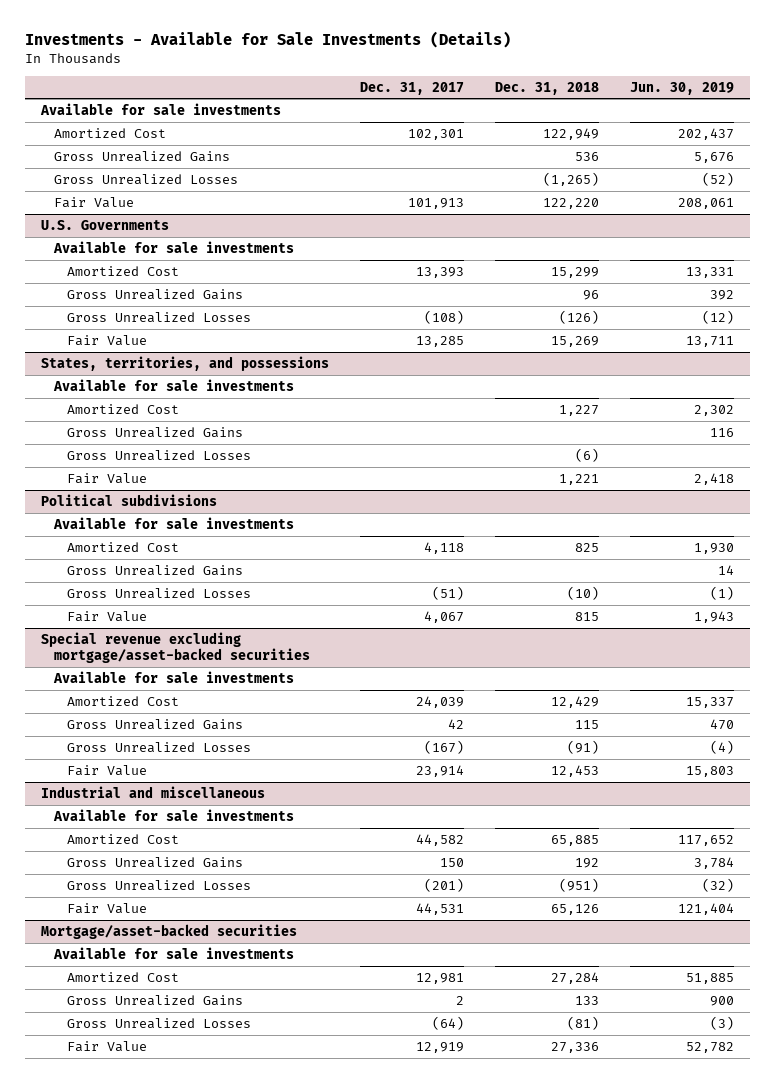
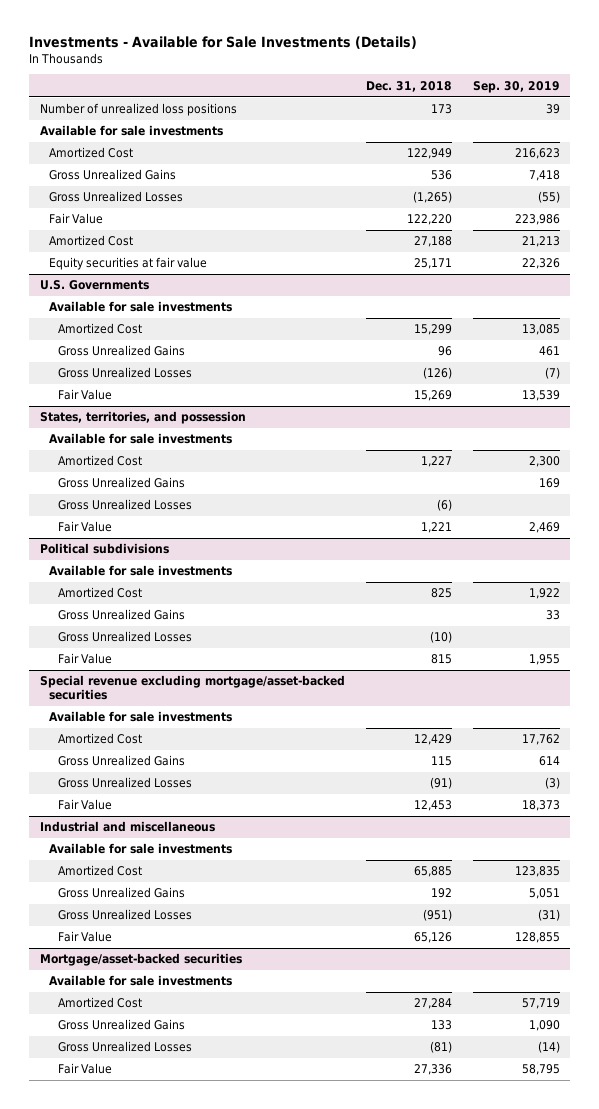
[359,81,464,95] Dec. 31, 2017 -> none
[630,81,735,95] Jun. 30, 2019 -> none
none -> [472,80,560,93] Sep. 30, 2019
none -> [39,103,237,117] Number of unrealized loss positions
none -> [48,235,133,247] Amortized Cost
none -> [48,257,207,271] Equity securities at fair value
[40,355,329,371] States, territories, and possessions -> [39,411,246,425] States, territories, and possession

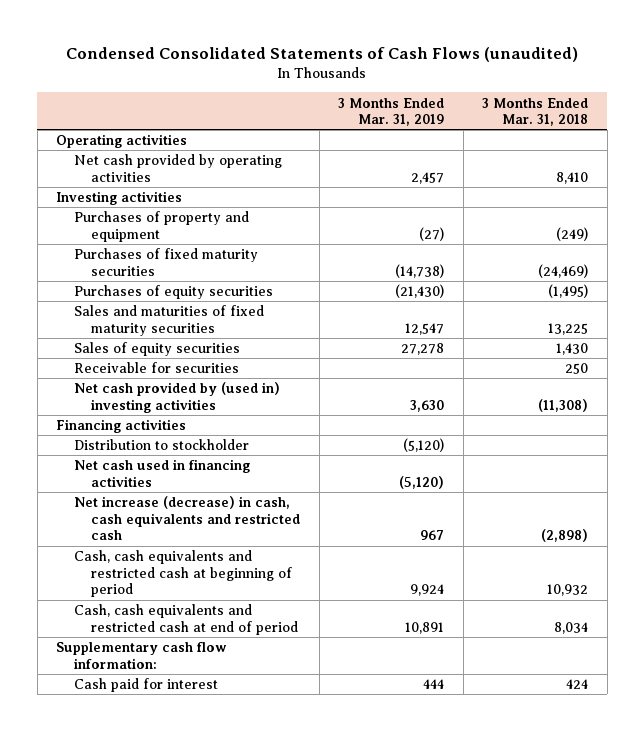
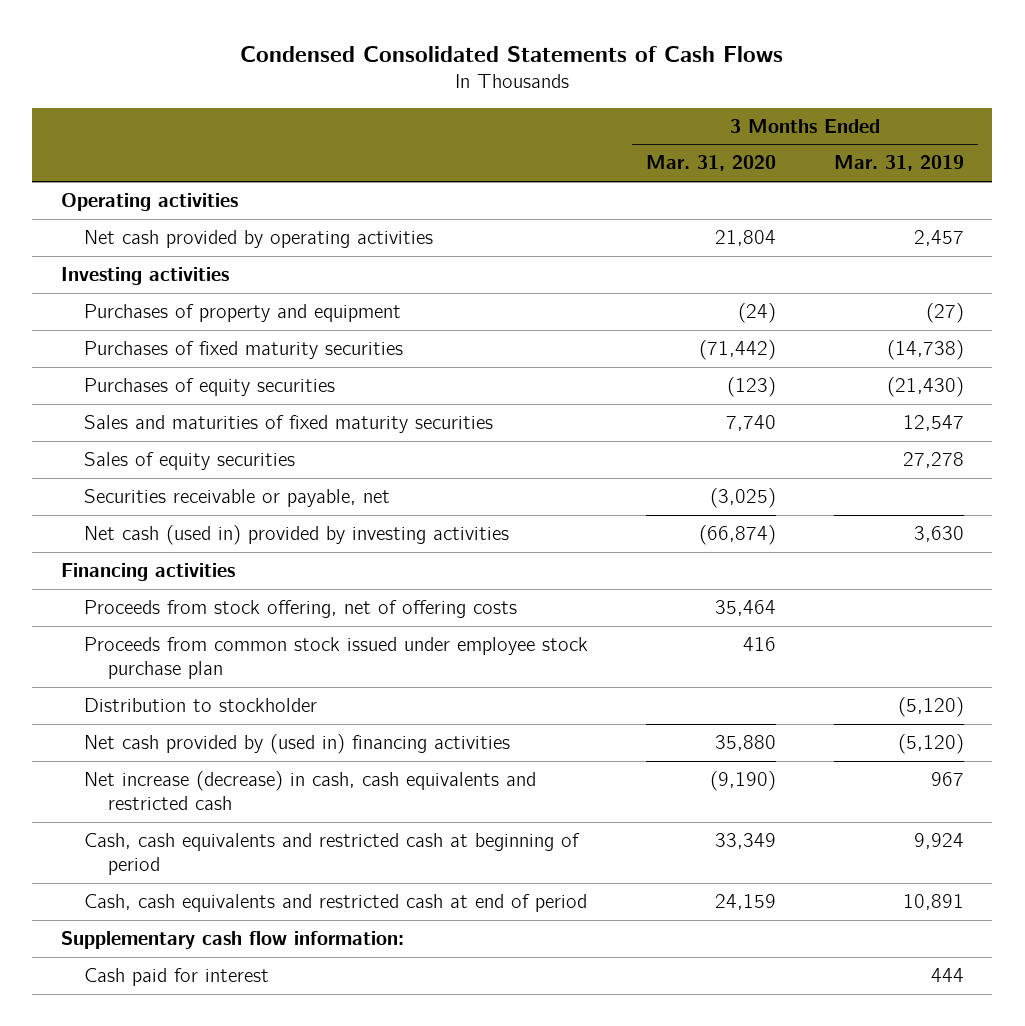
[66,47,579,63] Condensed Consolidated Statements of Cash Flows (unaudited) -> [240,46,784,63] Condensed Consolidated Statements of Cash Flows
[482,97,589,127] 3 Months Ended Mar. 31, 2018 -> none
none -> [646,155,777,172] Mar. 31, 2020
[73,362,239,374] Receivable for securities -> none
none -> [84,488,391,507] Securities receivable or payable, net
[73,382,280,413] Net cash provided by (used in) investing activities -> [84,524,510,545] Net cash (used in) provided by investing activities
none -> [84,599,518,618] Proceeds from stock offering, net of offering costs
none -> [84,636,589,680] Proceeds from common stock issued under employee stock purchase plan
[73,459,250,487] Net cash used in financing activities -> [84,733,511,754] Net cash provided by (used in) financing activities

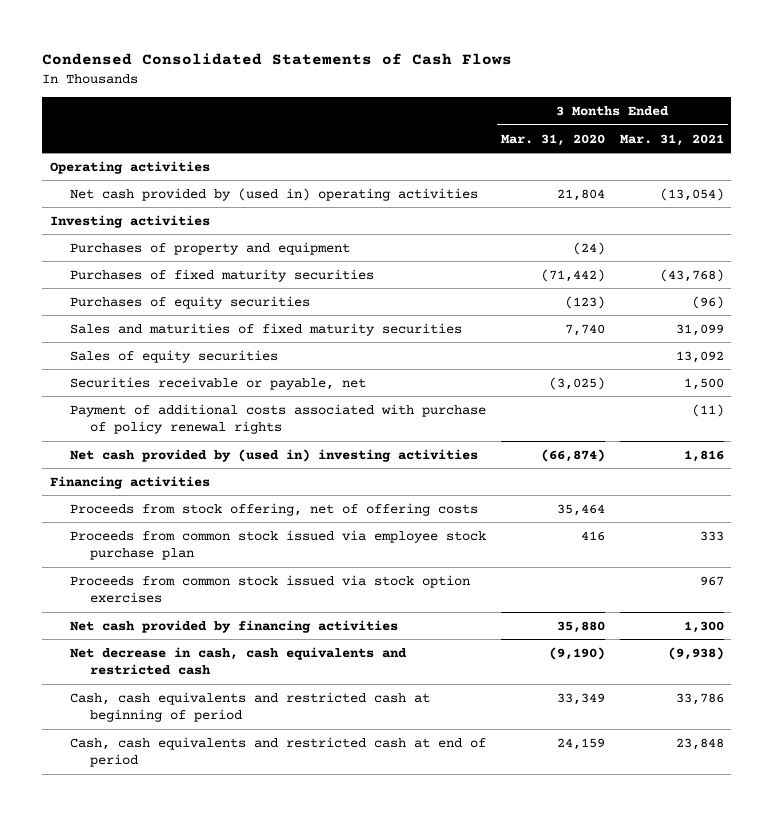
[833,155,964,172] Mar. 31, 2019 -> none
none -> [619,133,724,146] Mar. 31, 2021
[84,229,434,248] Net cash provided by operating activities -> [70,187,479,201] Net cash provided by (used in) operating activities
none -> [70,403,487,435] Payment of additional costs associated with purchase of policy renewal rights
[84,524,510,545] Net cash (used in) provided by investing activities -> [70,448,479,462] Net cash provided by (used in) investing activities
[84,697,318,712] Distribution to stockholder -> none
[84,636,589,680] Proceeds from common stock issued under employee stock purchase plan -> [70,529,487,561] Proceeds from common stock issued via employee stock purchase plan
none -> [70,574,471,604] Proceeds from common stock issued via stock option exercises
[84,733,511,754] Net cash provided by (used in) financing activities -> [70,619,399,633] Net cash provided by financing activities
[84,770,537,811] Net increase (decrease) in cash, cash equivalents and restricted cash -> [70,646,408,676] Net decrease in cash, cash equivalents and restricted cash
[61,930,405,949] Supplementary cash flow information: -> none
[84,967,270,986] Cash paid for interest -> none

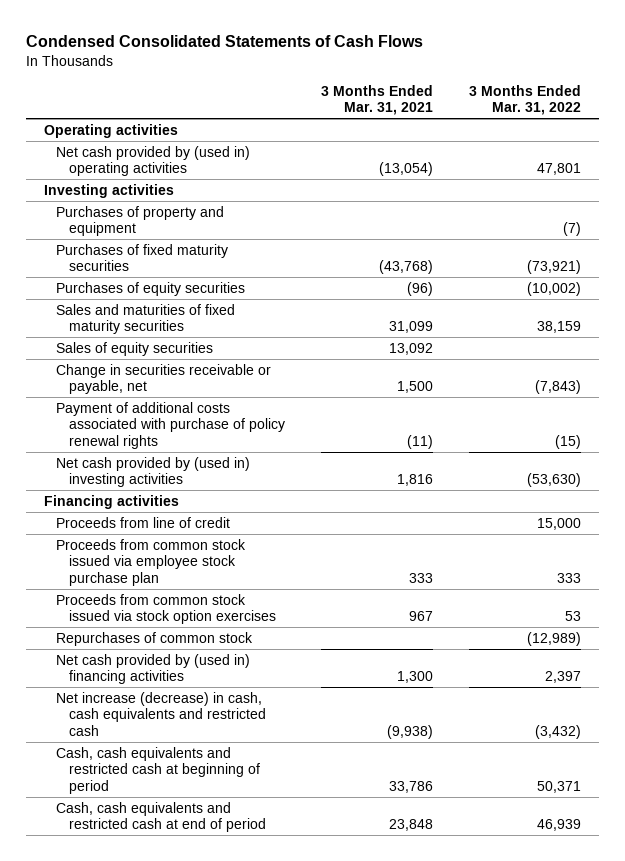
[500,133,605,146] Mar. 31, 2020 -> none
none -> [468,84,581,116] 3 Months Ended Mar. 31, 2022
[70,376,367,390] Securities receivable or payable, net -> [56,363,272,395] Change in securities receivable or payable, net
[70,502,479,516] Proceeds from stock offering, net of offering costs -> none
none -> [56,516,231,528] Proceeds from line of credit
none -> [56,631,254,646] Repurchases of common stock
[70,619,399,633] Net cash provided by financing activities -> [56,653,251,685] Net cash provided by (used in) financing activities
[70,646,408,676] Net decrease in cash, cash equivalents and restricted cash -> [56,691,266,737] Net increase (decrease) in cash, cash equivalents and restricted cash

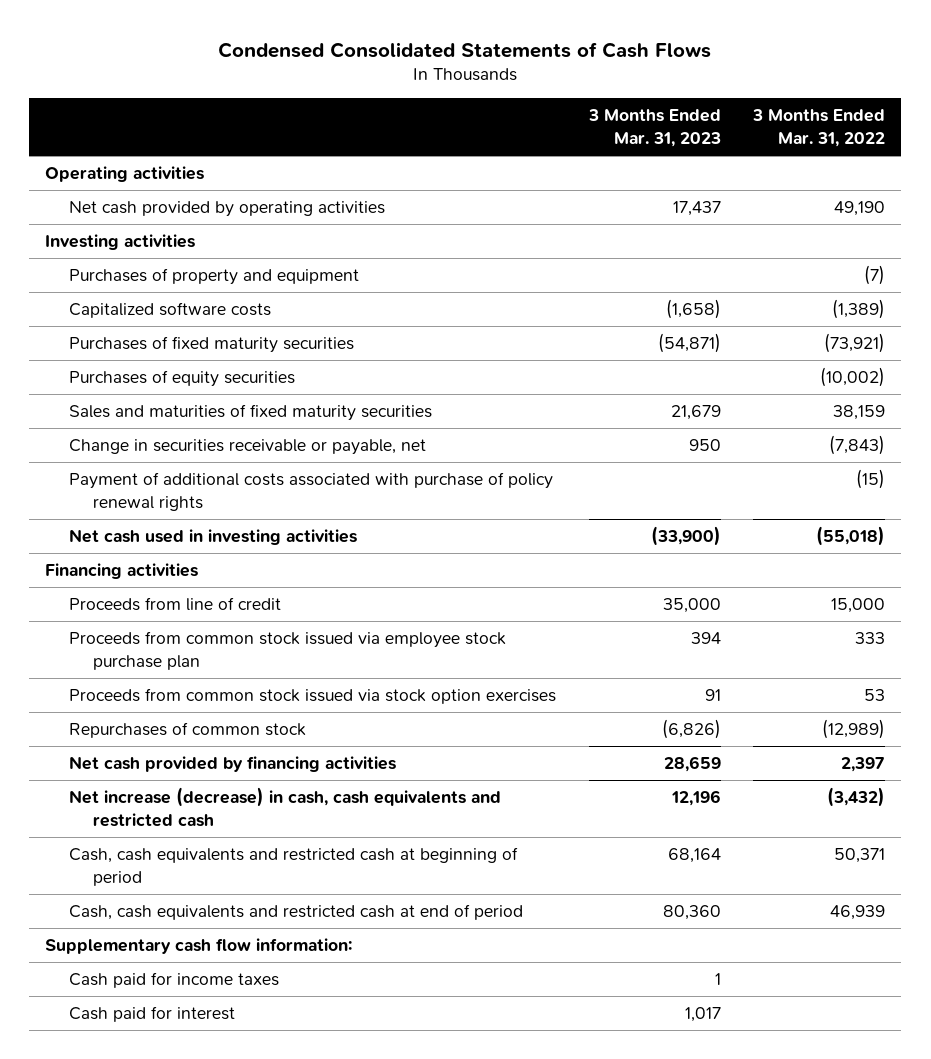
[320,84,433,116] 3 Months Ended Mar. 31, 2021 -> none
none -> [587,109,721,148] 3 Months Ended Mar. 31, 2023
[56,145,251,177] Net cash provided by (used in) operating activities -> [68,201,385,218] Net cash provided by operating activities
[536,163,581,176] 47,801 -> [834,201,886,217] 49,190
none -> [68,302,271,319] Capitalized software costs
[56,341,214,356] Sales of equity securities -> none
[56,456,251,488] Net cash provided by (used in) investing activities -> [68,529,357,546] Net cash used in investing activities
[526,473,581,488] (53,630) -> [816,526,886,547] (55,018)
[56,653,251,685] Net cash provided by (used in) financing activities -> [68,756,396,773] Net cash provided by financing activities
none -> [45,938,353,955] Supplementary cash flow information:
none -> [68,972,279,989] Cash paid for income taxes
none -> [68,1006,235,1023] Cash paid for interest

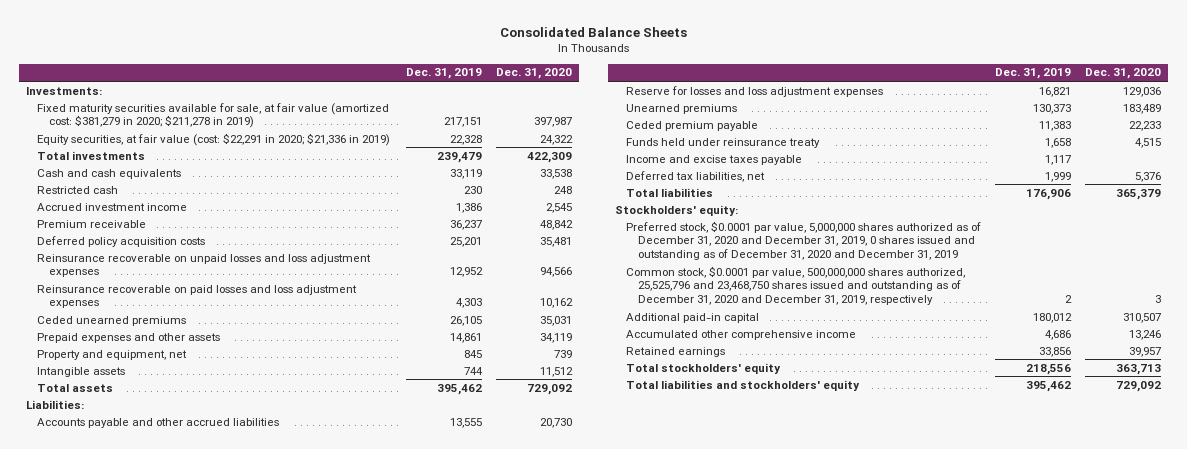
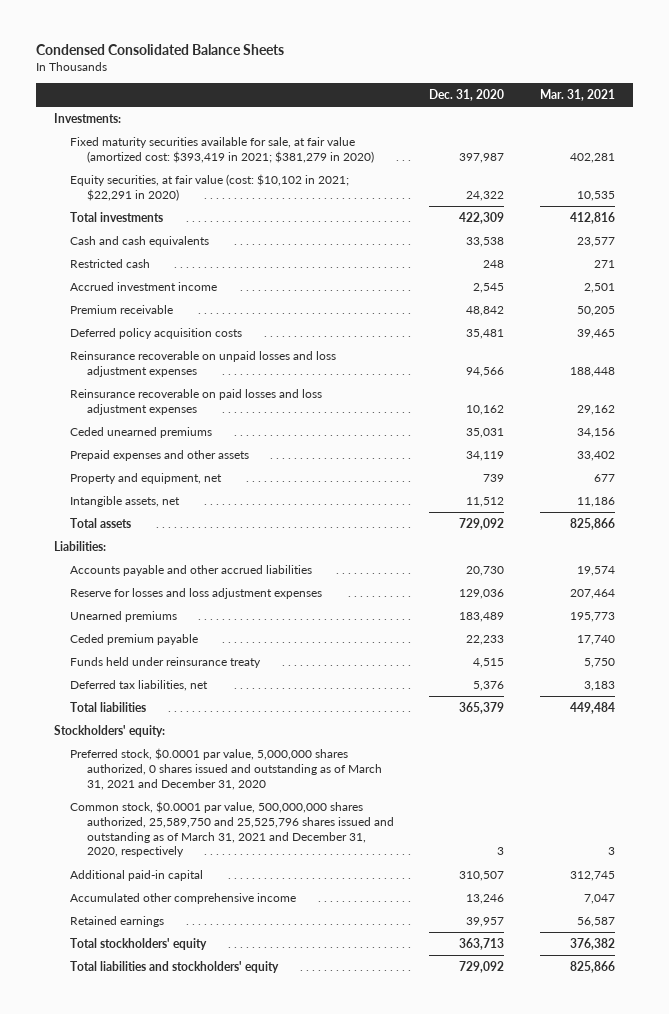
[499,26,687,37] Consolidated Balance Sheets -> [35,43,284,55] Condensed Consolidated Balance Sheets
[406,68,483,80] Dec. 31, 2019 -> none
none -> [540,89,616,102] Mar. 31, 2021
[37,102,390,129] Fixed maturity securities available for sale, at fair value (amortized cost: $381,279 in 2020; $211,278 in 2019) -> [70,136,374,163] Fixed maturity securities available for sale, at fair value (amortized cost: $393,419 in 2021; $381,279 in 2020)
[37,132,391,146] Equity securities, at fair value (cost: $22,291 in 2020; $21,336 in 2019) -> [70,173,350,201] Equity securities, at fair value (cost: $10,102 in 2021; $22,291 in 2020)
[37,366,126,377] Intangible assets -> [70,495,181,507] Intangible assets, net
[626,154,803,165] Income and excise taxes payable -> none
[626,220,982,261] Preferred stock, $0.0001 par value, 5,000,000 shares authorized as of December 31, 2020 and December 31, 2019, 0 shares issued and outstanding as of December 31, 2020 and December 31, 2019 -> [70,747,382,790] Preferred stock, $0.0001 par value, 5,000,000 shares authorized, 0 shares issued and outstanding as of March 31, 2021 and December 31, 2020
[626,265,966,306] Common stock, $0.0001 par value, 500,000,000 shares authorized, 25,525,796 and 23,468,750 shares issued and outstanding as of December 31, 2020 and December 31, 2019, respectively -> [70,800,394,858] Common stock, $0.0001 par value, 500,000,000 shares authorized, 25,589,750 and 25,525,796 shares issued and outstanding as of March 31, 2021 and December 31, 2020, respectively

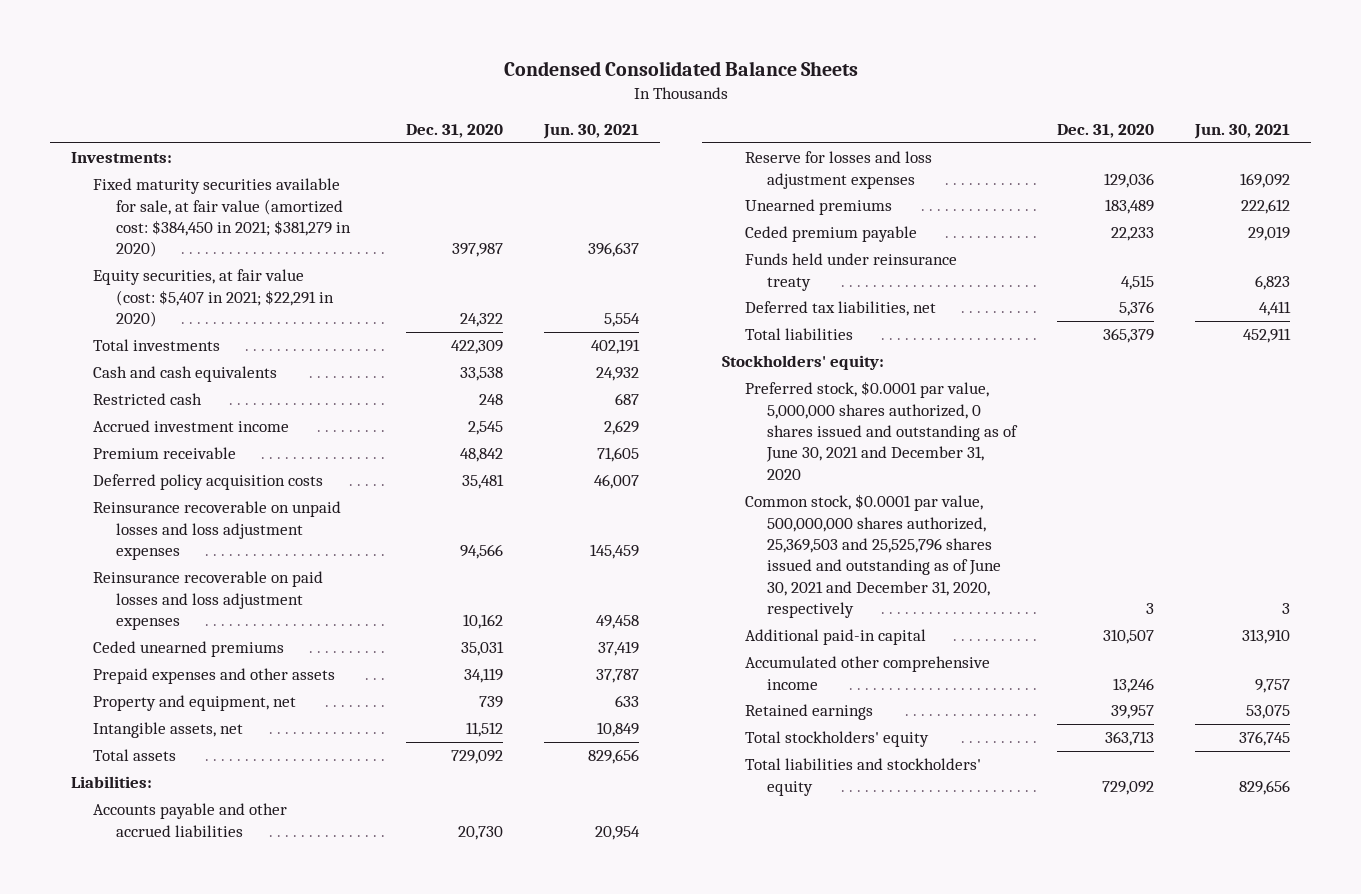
[540,89,616,102] Mar. 31, 2021 -> none
none -> [542,123,639,139] Jun. 30, 2021
[70,136,374,163] Fixed maturity securities available for sale, at fair value (amortized cost: $393,419 in 2021; $381,279 in 2020) -> [93,178,351,258] Fixed maturity securities available for sale, at fair value (amortized cost: $384,450 in 2021; $381,279 in 2020)
[70,173,350,201] Equity securities, at fair value (cost: $10,102 in 2021; $22,291 in 2020) -> [93,269,334,328] Equity securities, at fair value (cost: $5,407 in 2021; $22,291 in 2020)
[70,747,382,790] Preferred stock, $0.0001 par value, 5,000,000 shares authorized, 0 shares issued and outstanding as of March 31, 2021 and December 31, 2020 -> [744,381,1018,480] Preferred stock, $0.0001 par value, 5,000,000 shares authorized, 0 shares issued and outstanding as of June 30, 2021 and December 31, 2020
[70,800,394,858] Common stock, $0.0001 par value, 500,000,000 shares authorized, 25,589,750 and 25,525,796 shares issued and outstanding as of March 31, 2021 and December 31, 2020, respectively -> [744,494,1001,619] Common stock, $0.0001 par value, 500,000,000 shares authorized, 25,369,503 and 25,525,796 shares issued and outstanding as of June 30, 2021 and December 31, 2020, respectively

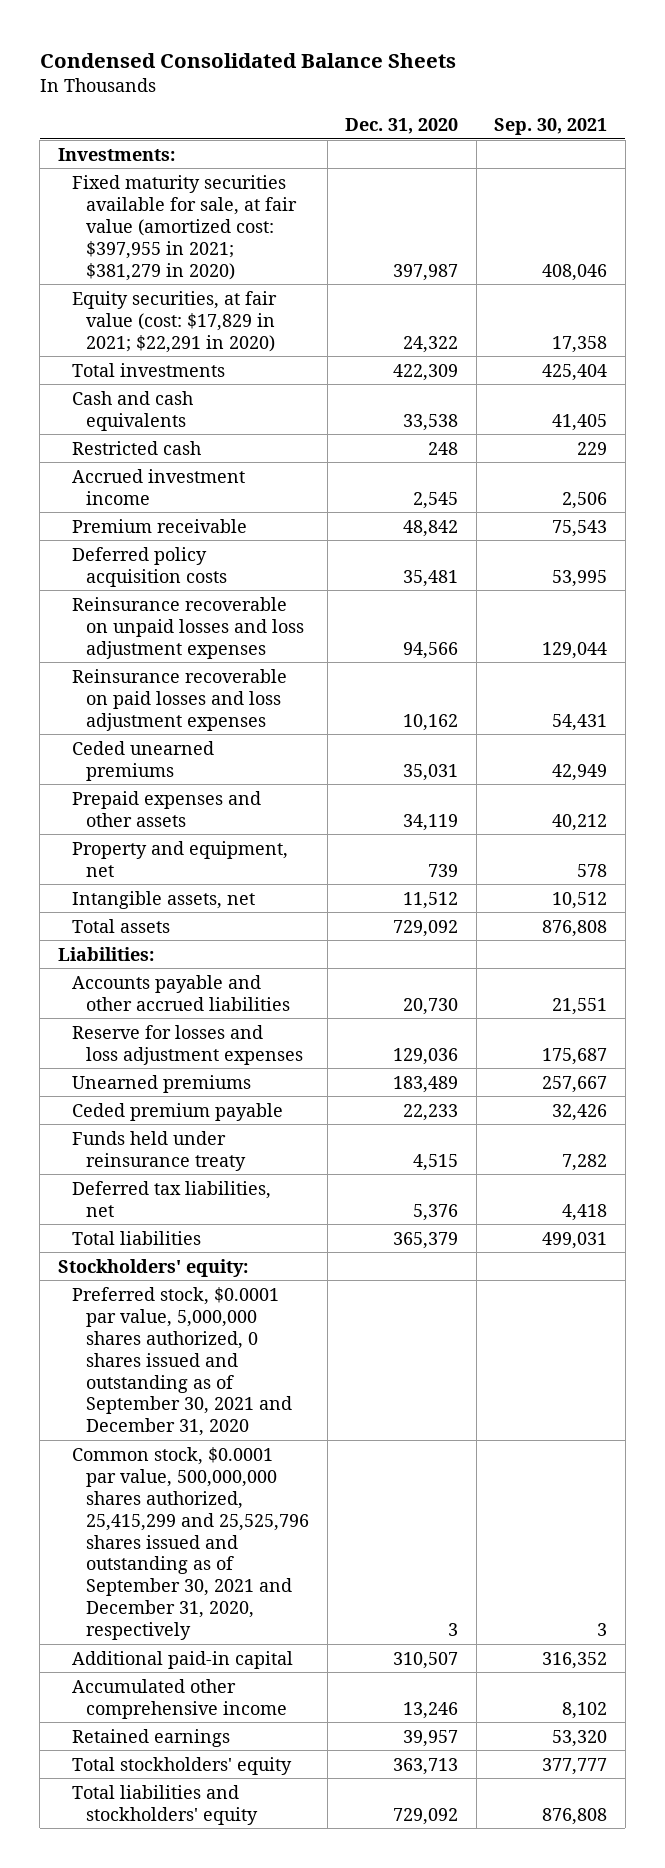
[542,123,639,139] Jun. 30, 2021 -> none
none -> [494,117,608,135] Sep. 30, 2021
[93,178,351,258] Fixed maturity securities available for sale, at fair value (amortized cost: $384,450 in 2021; $381,279 in 2020) -> [72,174,298,281] Fixed maturity securities available for sale, at fair value (amortized cost: $397,955 in 2021; $381,279 in 2020)
[93,269,334,328] Equity securities, at fair value (cost: $5,407 in 2021; $22,291 in 2020) -> [72,290,278,353] Equity securities, at fair value (cost: $17,829 in 2021; $22,291 in 2020)
[744,381,1018,480] Preferred stock, $0.0001 par value, 5,000,000 shares authorized, 0 shares issued and outstanding as of June 30, 2021 and December 31, 2020 -> [72,1286,293,1437] Preferred stock, $0.0001 par value, 5,000,000 shares authorized, 0 shares issued and outstanding as of September 30, 2021 and December 31, 2020
[744,494,1001,619] Common stock, $0.0001 par value, 500,000,000 shares authorized, 25,369,503 and 25,525,796 shares issued and outstanding as of June 30, 2021 and December 31, 2020, respectively -> [72,1446,310,1641] Common stock, $0.0001 par value, 500,000,000 shares authorized, 25,415,299 and 25,525,796 shares issued and outstanding as of September 30, 2021 and December 31, 2020, respectively

